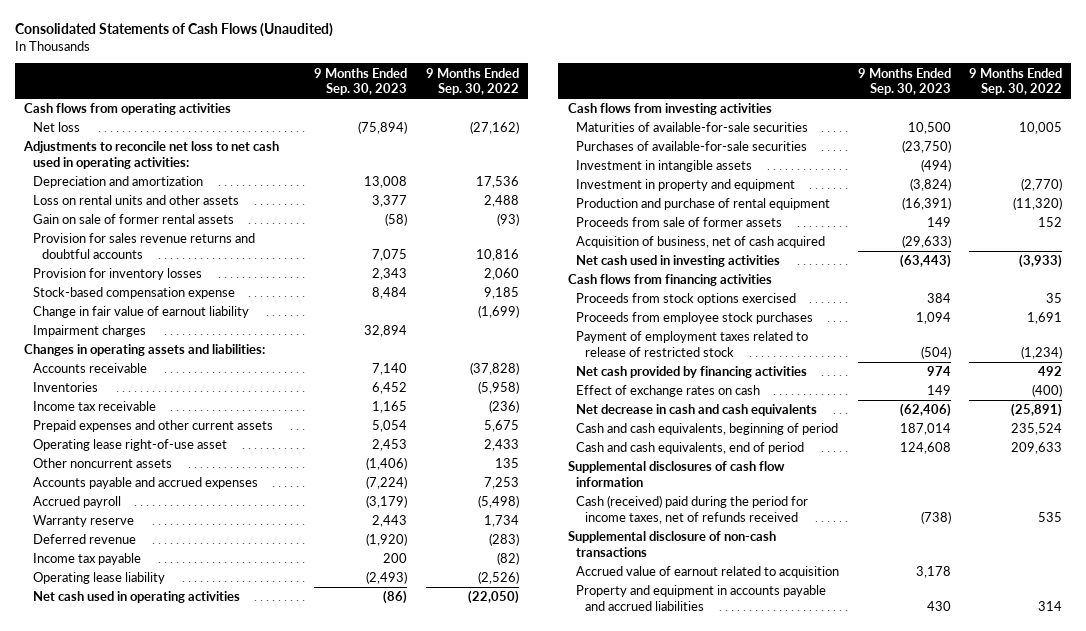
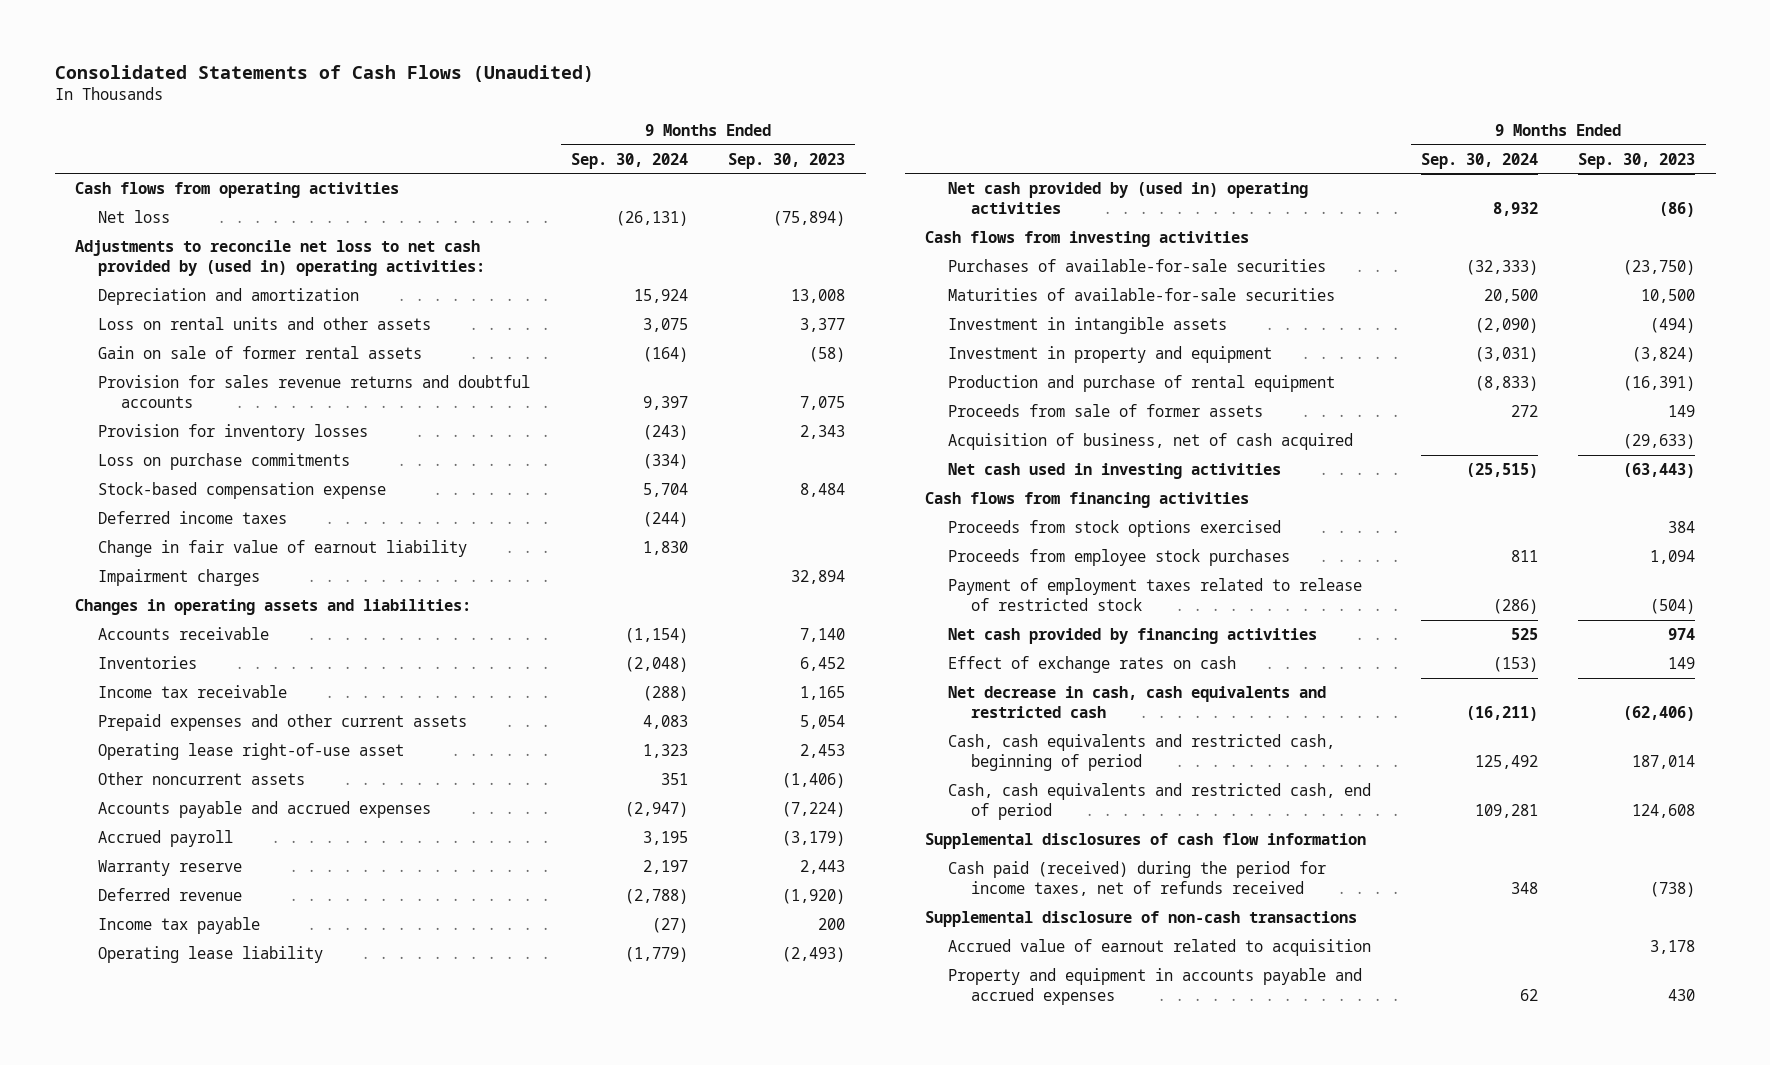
[425,67,519,96] 9 Months Ended Sep. 30, 2022 -> none
none -> [570,152,688,169] Sep. 30, 2024
[23,141,280,169] Adjustments to reconcile net loss to net cash used in operating activities: -> [74,240,486,276] Adjustments to reconcile net loss to net cash provided by (used in) operating activities:
none -> [98,453,351,471] Loss on purchase commitments
none -> [98,511,288,525] Deferred income taxes
[33,591,241,604] Net cash used in operating activities -> [948,182,1309,214] Net cash provided by (used in) operating activities
[576,122,809,133] Maturities of available-for-sale securities -> [948,288,1336,302] Maturities of available-for-sale securities
[576,404,818,417] Net decrease in cash and cash equivalents -> [948,686,1327,718] Net decrease in cash, cash equivalents and restricted cash
[576,423,839,436] Cash and cash equivalents, beginning of period -> [948,734,1336,771] Cash, cash equivalents and restricted cash, beginning of period
[576,442,805,455] Cash and cash equivalents, end of period -> [948,783,1372,820] Cash, cash equivalents and restricted cash, end of period
[576,495,809,524] Cash (received) paid during the period for income taxes, net of refunds received -> [948,861,1327,896] Cash paid (received) during the period for income taxes, net of refunds received
[576,585,827,611] Property and equipment in accounts payable and accrued liabilities -> [948,968,1363,1005] Property and equipment in accounts payable and accrued expenses

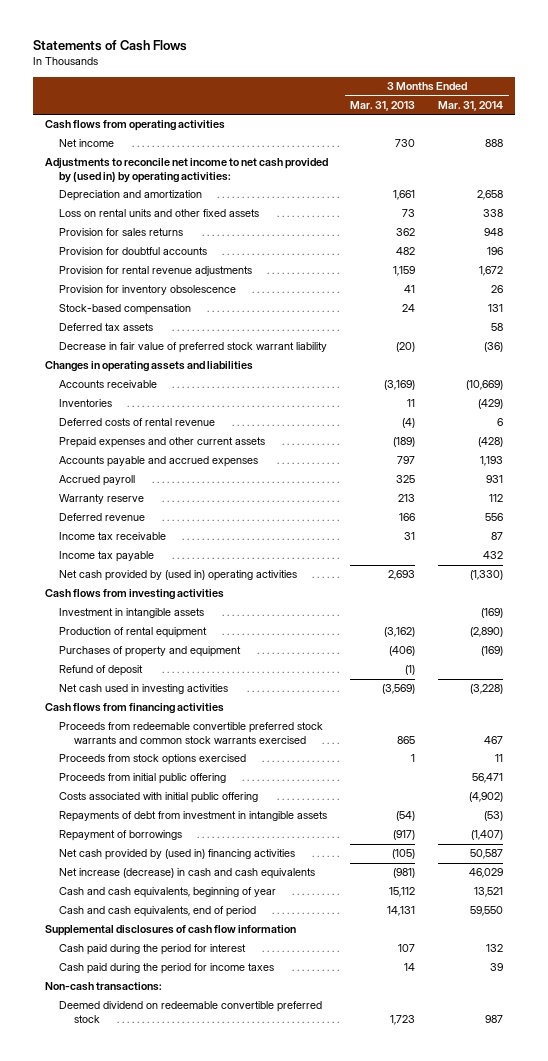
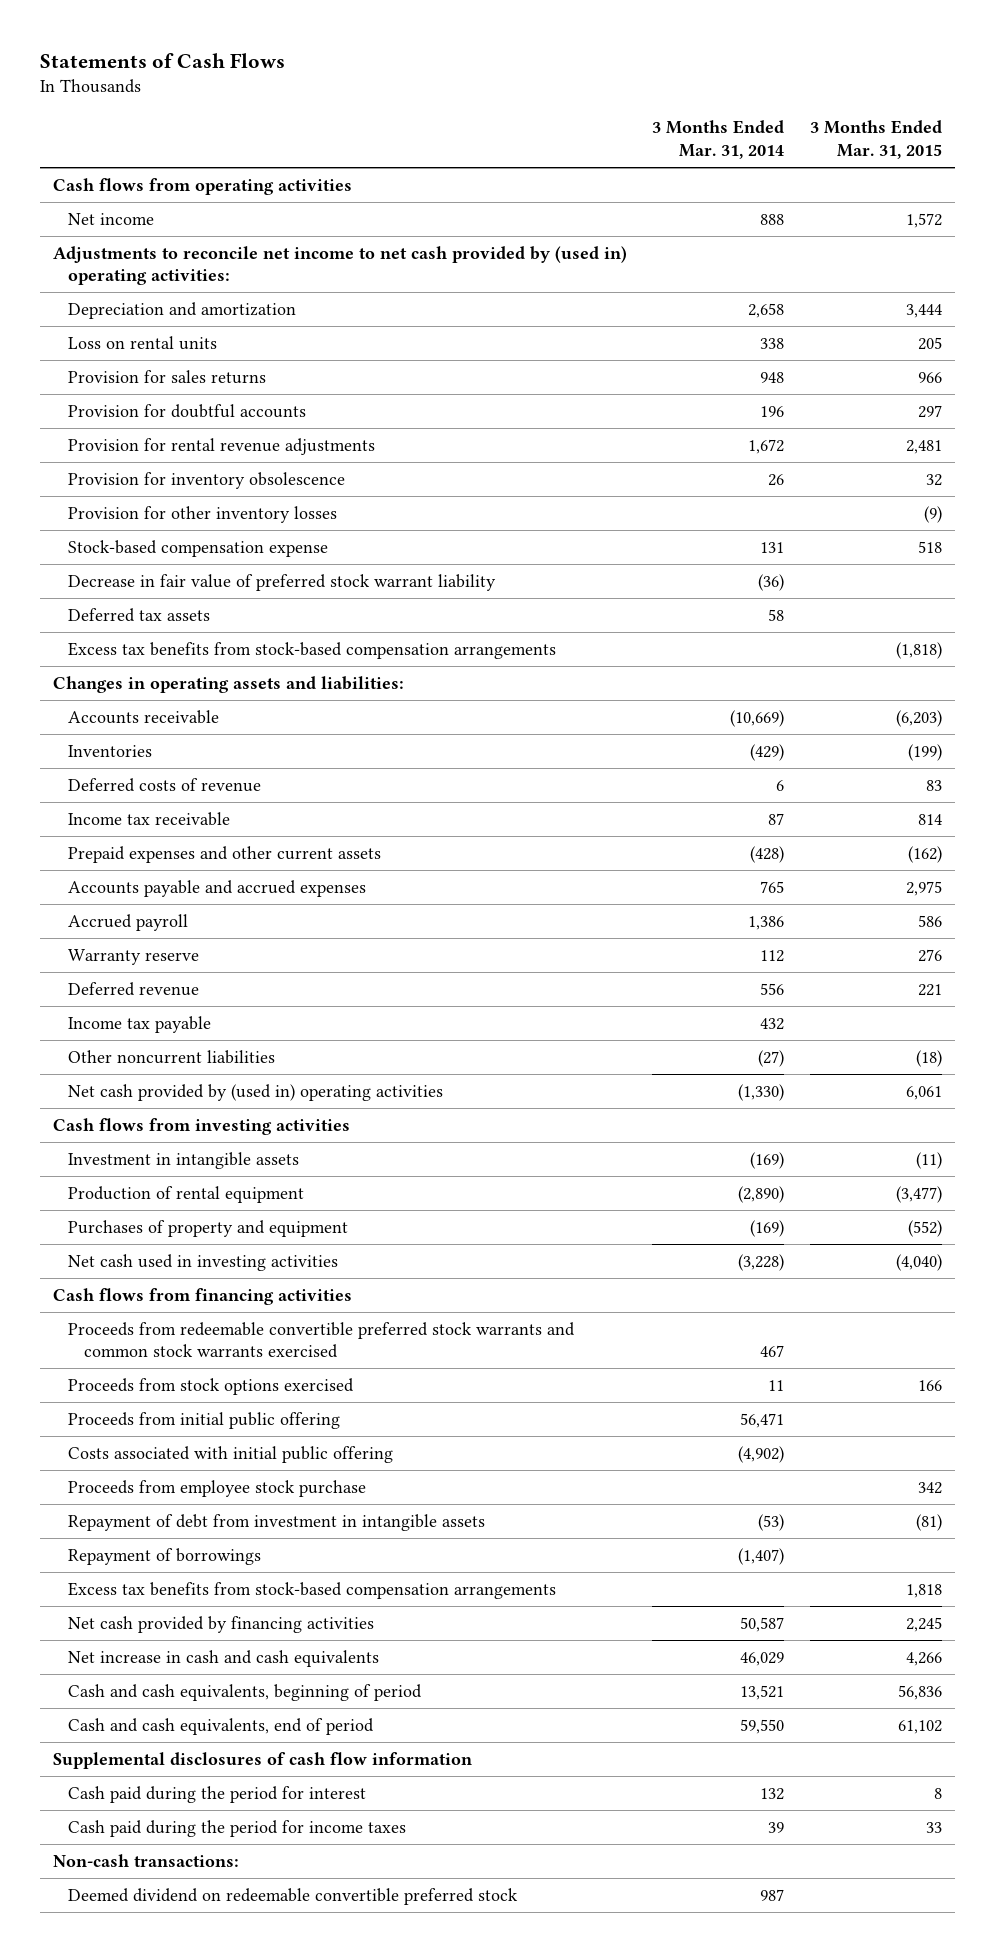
[350,100,416,111] Mar. 31, 2013 -> none
none -> [810,120,943,160] 3 Months Ended Mar. 31, 2015
[44,158,328,183] Adjustments to reconcile net income to net cash provided by (used in) by operating activities: -> [52,245,627,286] Adjustments to reconcile net income to net cash provided by (used in) operating activities:
[59,209,260,218] Loss on rental units and other fixed assets -> [68,335,218,350] Loss on rental units
none -> [68,505,338,523] Provision for other inventory losses
[59,304,192,316] Stock-based compensation -> [68,539,329,557] Stock-based compensation expense
[59,323,154,332] Deferred tax assets -> [68,607,211,622] Deferred tax assets
none -> [68,641,557,659] Excess tax benefits from stock-based compensation arrangements
[44,361,253,373] Changes in operating assets and liabilities -> [52,675,404,693] Changes in operating assets and liabilities:
[59,418,216,427] Deferred costs of rental revenue -> [68,777,262,792] Deferred costs of revenue
[59,532,167,541] Income tax receivable -> [68,811,231,826] Income tax receivable
[480,456,504,467] 1,193 -> [760,880,785,893] 765
[486,475,504,484] 931 -> [748,915,785,930] 1,386
none -> [68,1049,276,1064] Other noncurrent liabilities
[59,665,144,677] Refund of deposit -> none
none -> [68,1479,367,1497] Proceeds from employee stock purchase
[59,811,328,823] Repayments of debt from investment in intangible assets -> [68,1513,486,1531] Repayment of debt from investment in intangible assets
none -> [68,1581,557,1599] Excess tax benefits from stock-based compensation arrangements
[59,849,296,861] Net cash provided by (used in) financing activities -> [68,1615,375,1633] Net cash provided by financing activities
[59,868,316,880] Net increase (decrease) in cash and cash equivalents -> [68,1649,380,1667] Net increase in cash and cash equivalents
[59,887,277,899] Cash and cash equivalents, beginning of year -> [68,1683,423,1701] Cash and cash equivalents, beginning of period

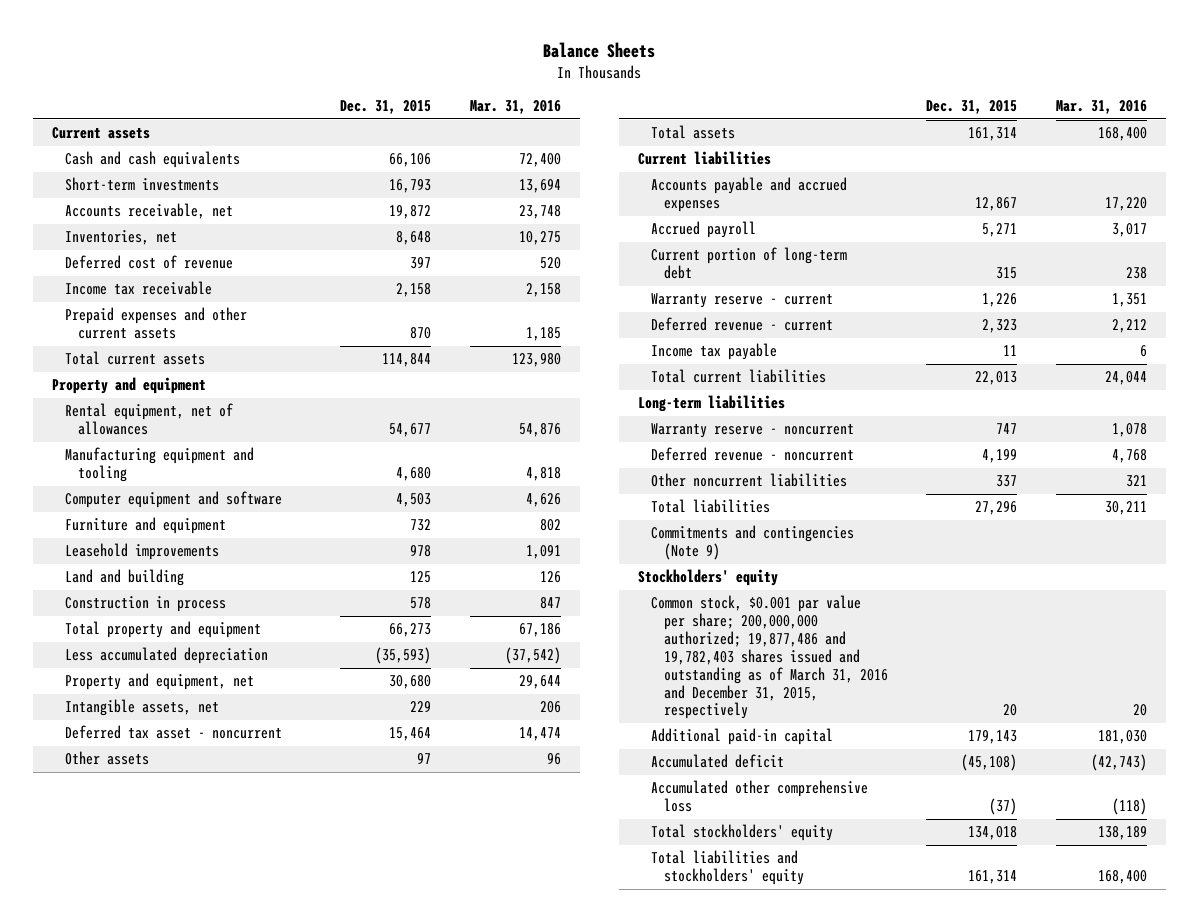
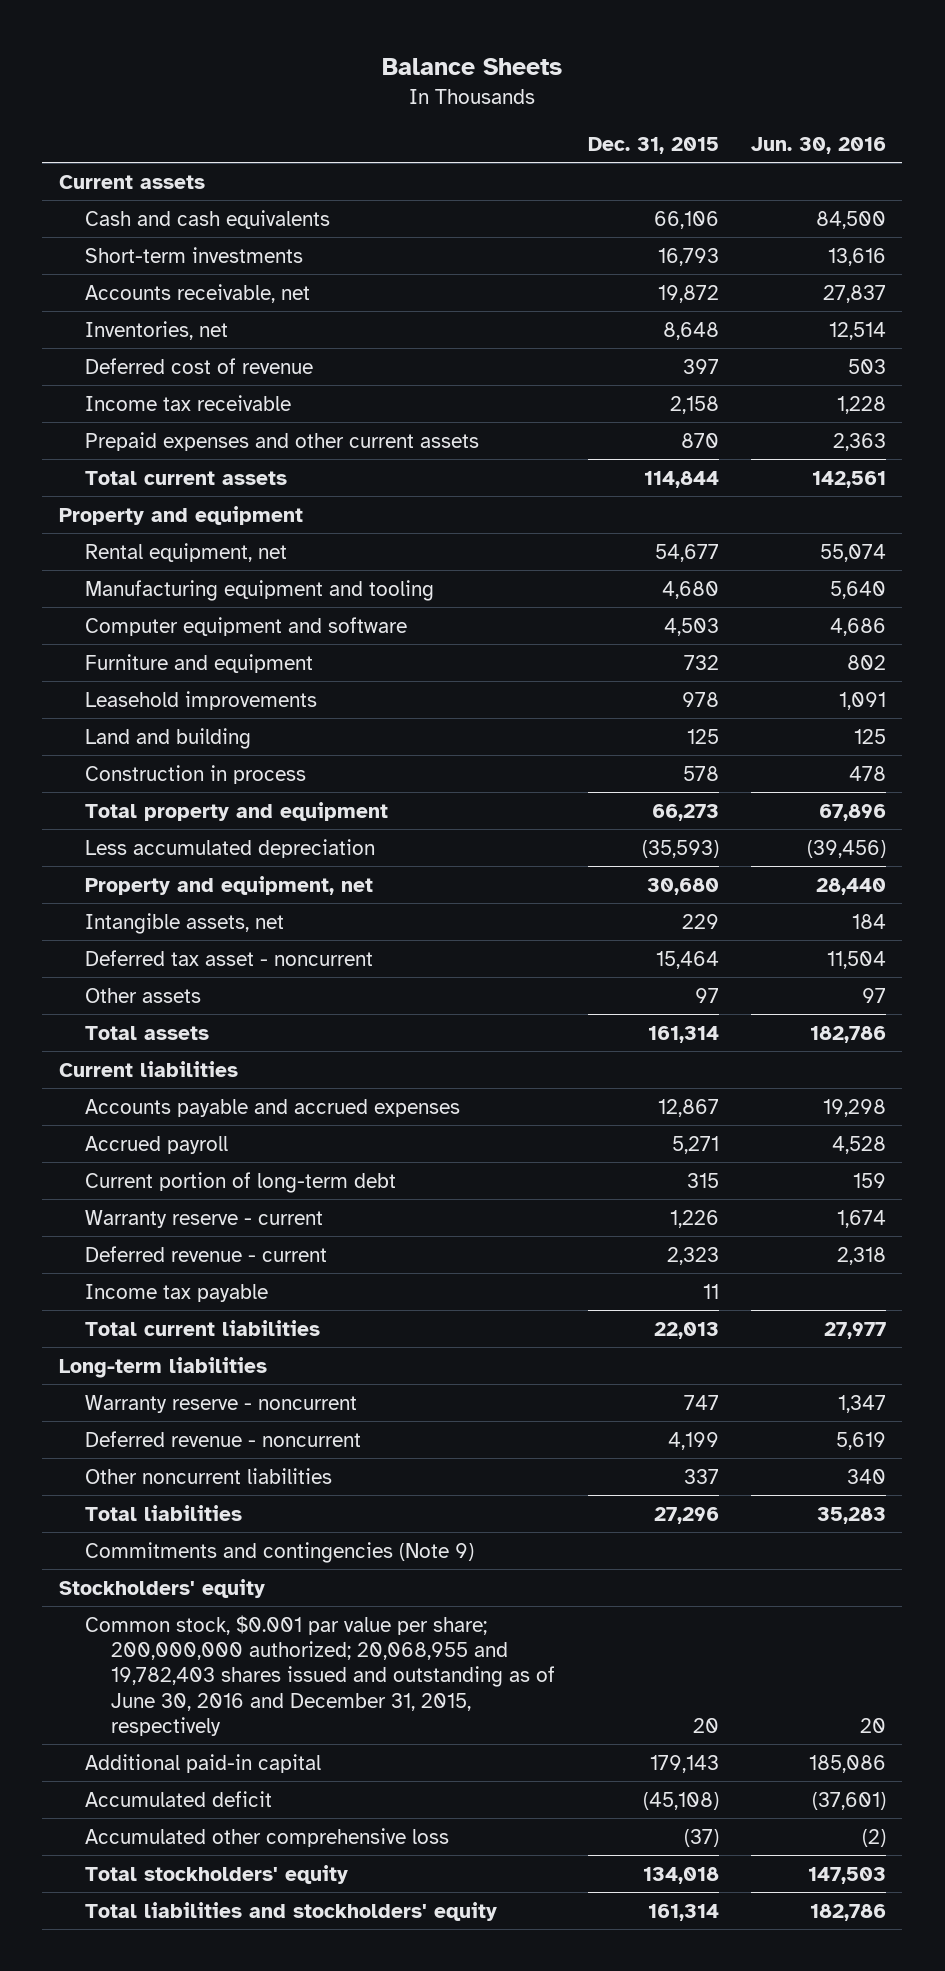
[469,100,561,115] Mar. 31, 2016 -> none
none -> [751,136,887,154] Jun. 30, 2016
[64,403,233,436] Rental equipment, net of allowances -> [84,542,287,562] Rental equipment, net
[650,595,888,720] Common stock, $0.001 par value per share; 200,000,000 authorized; 19,877,486 and 19,782,403 shares issued and outstanding as of March 31, 2016 and December 31, 2015, respectively -> [84,1614,556,1736] Common stock, $0.001 par value per share; 200,000,000 authorized; 20,068,955 and 19,782,403 shares issued and outstanding as of June 30, 2016 and December 31, 2015, respectively

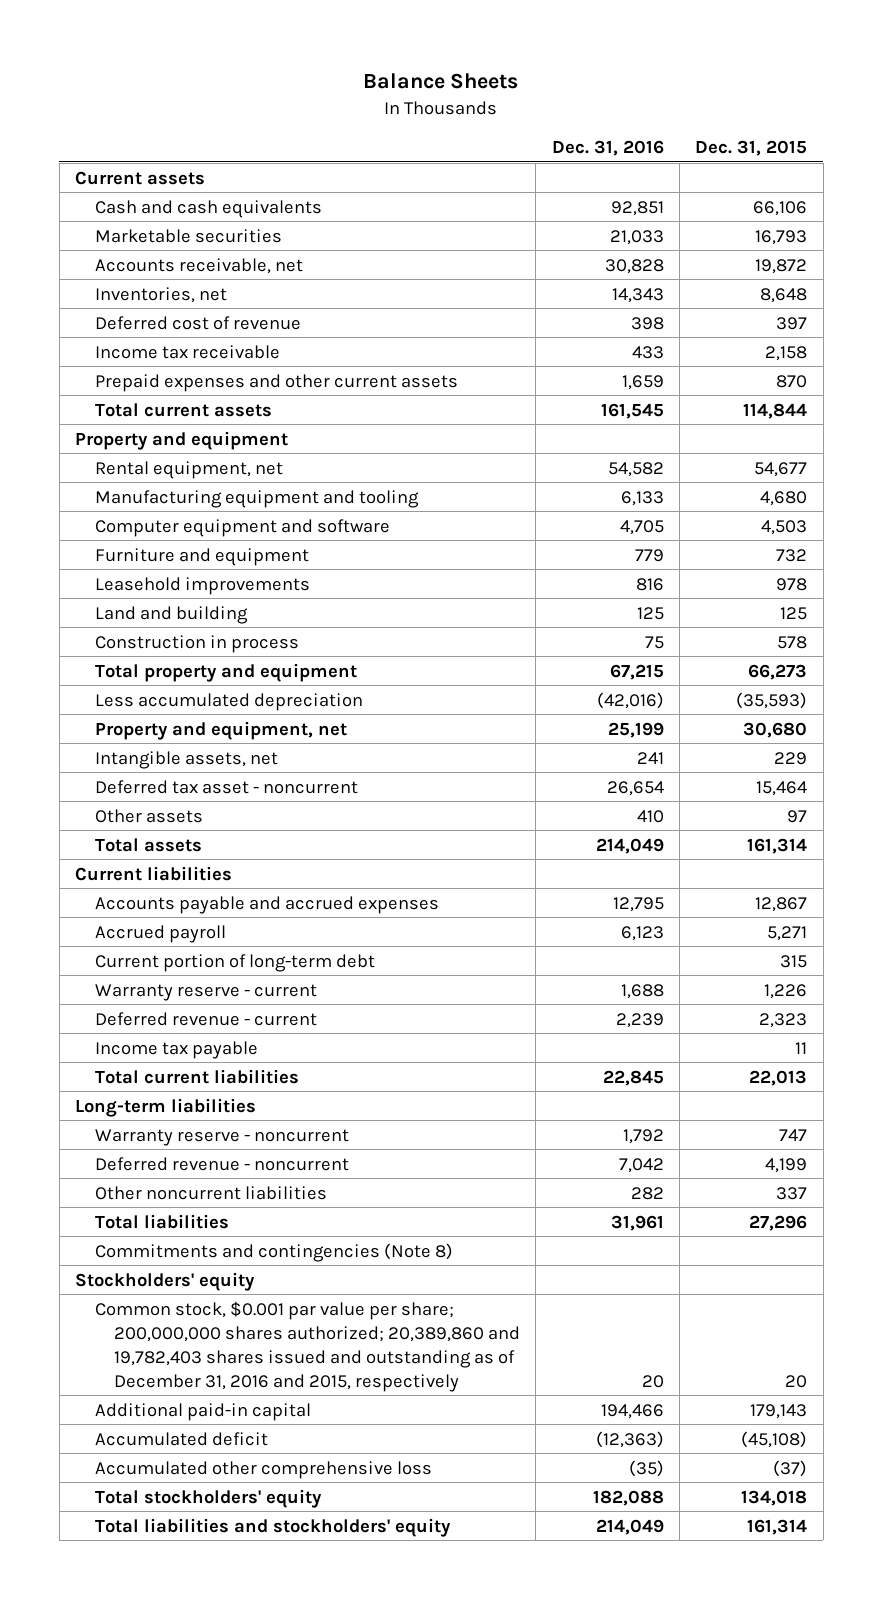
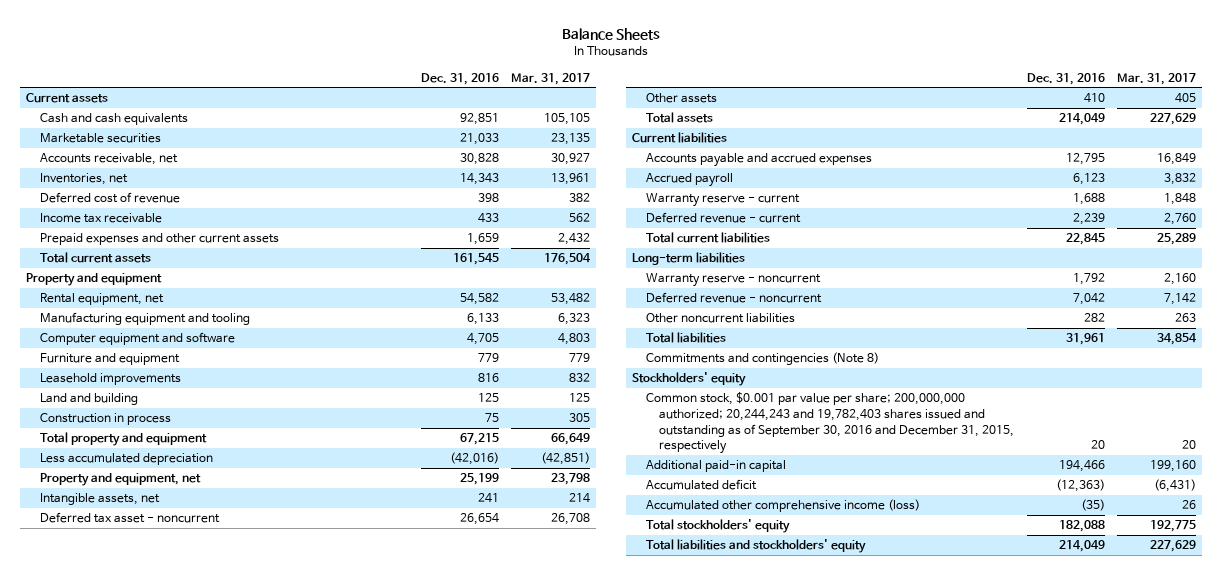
[695,139,808,156] Dec. 31, 2015 -> none
none -> [511,72,591,85] Mar. 31, 2017
[94,953,375,972] Current portion of long-term debt -> none
[94,1040,258,1059] Income tax payable -> none
[94,1300,521,1392] Common stock, $0.001 par value per share; 200,000,000 shares authorized; 20,389,860 and 19,782,403 shares issued and outstanding as of December 31, 2016 and 2015, respectively -> [645,392,1015,455] Common stock, $0.001 par value per share; 200,000,000 authorized; 20,244,243 and 19,782,403 shares issued and outstanding as of September 30, 2016 and December 31, 2015, respectively
[94,1460,432,1479] Accumulated other comprehensive loss -> [645,499,920,513] Accumulated other comprehensive income (loss)

